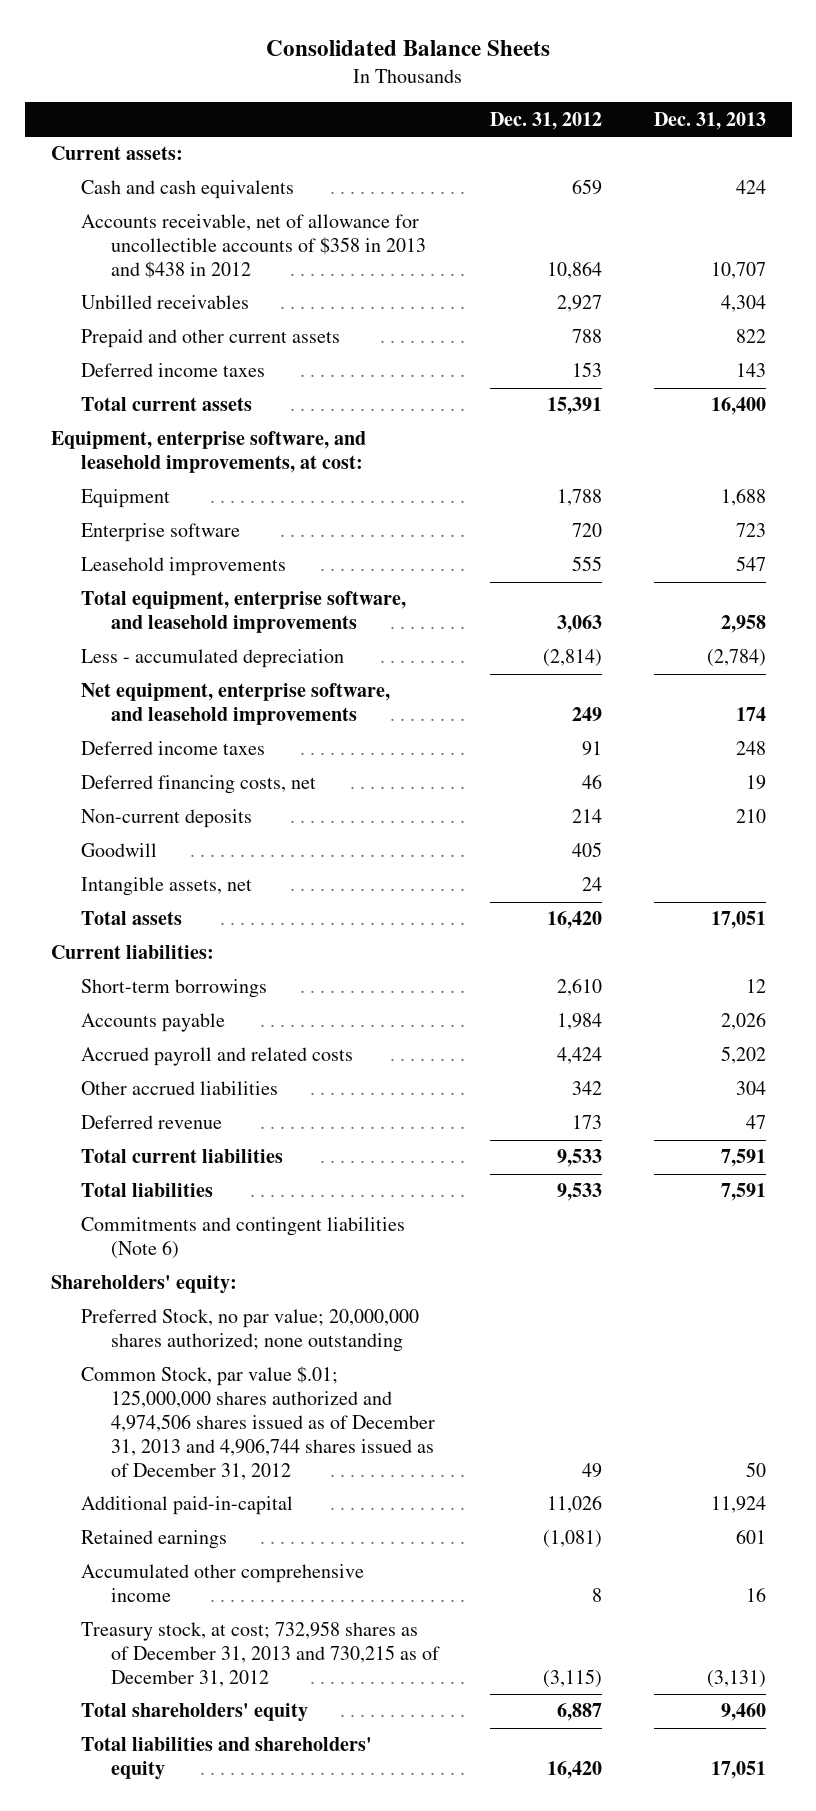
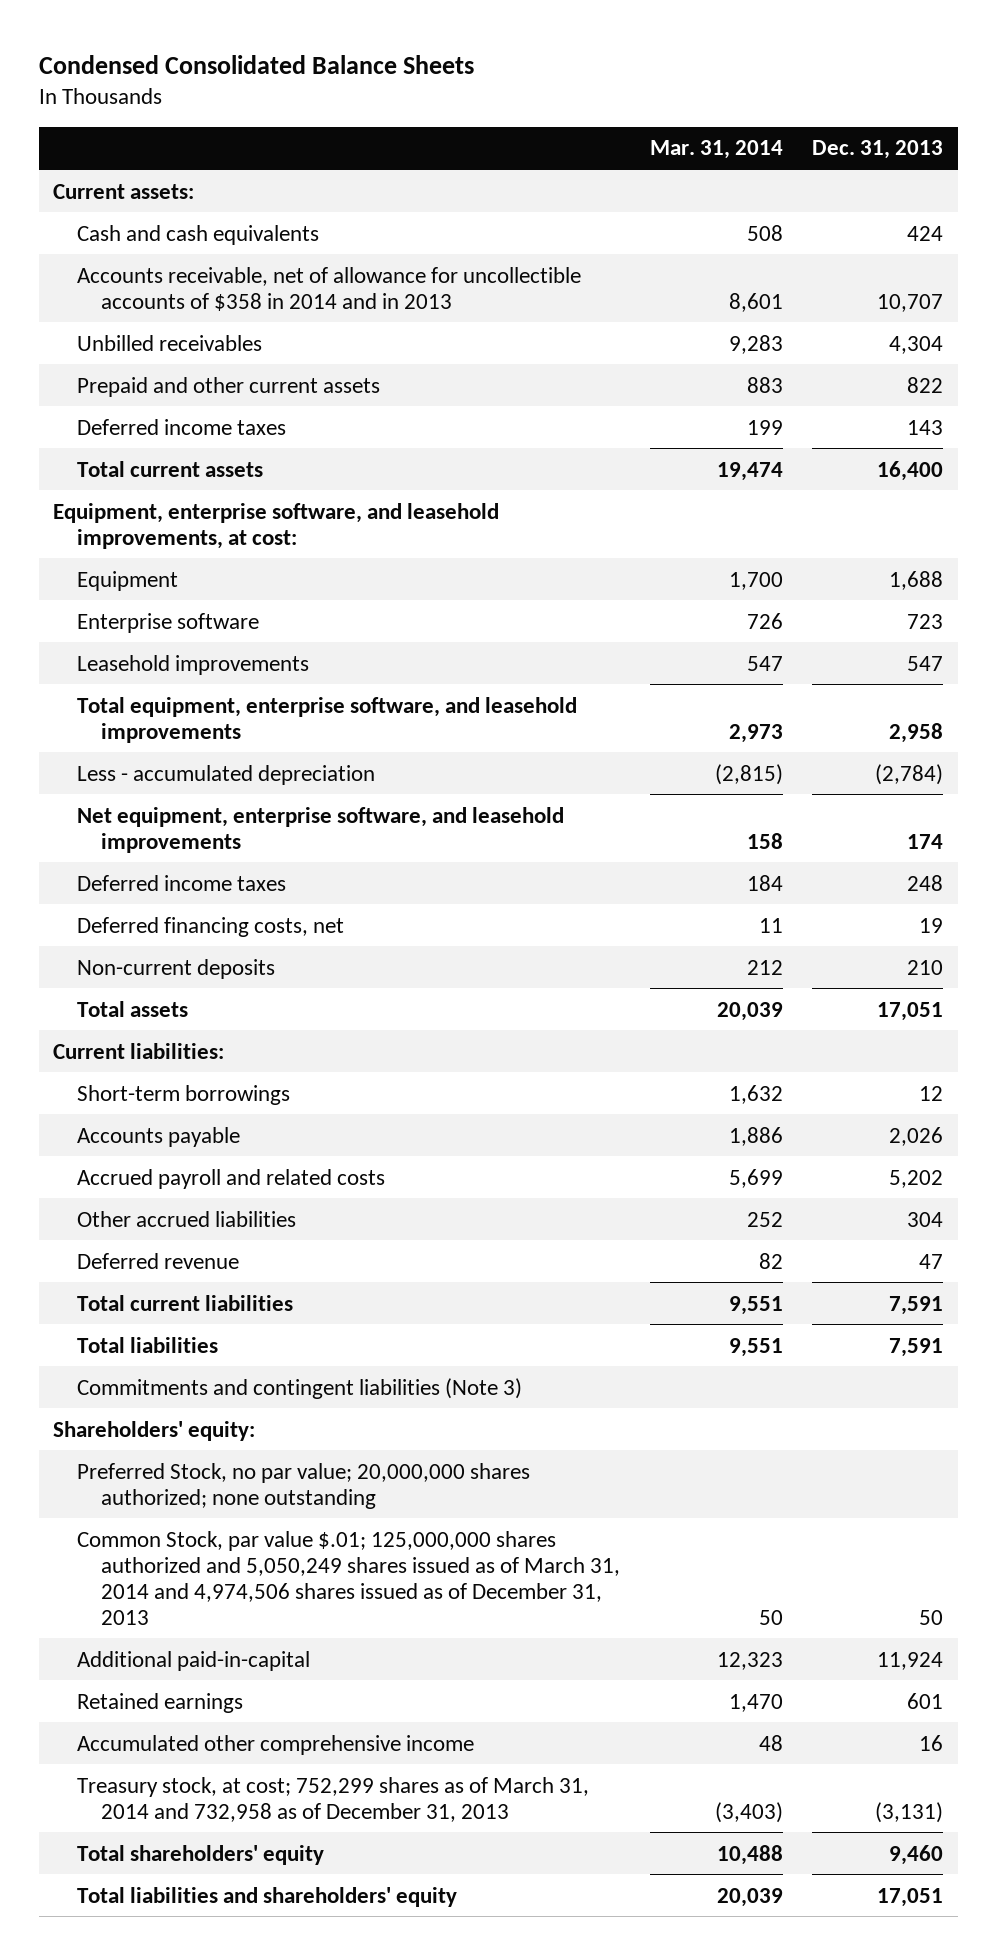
[266,39,551,56] Consolidated Balance Sheets -> [38,54,474,74] Condensed Consolidated Balance Sheets
[490,111,603,130] Dec. 31, 2012 -> none
none -> [649,140,783,160] Mar. 31, 2014
[80,214,427,279] Accounts receivable, net of allowance for uncollectible accounts of $358 in 2013 and $438 in 2012 -> [77,266,582,311] Accounts receivable, net of allowance for uncollectible accounts of $358 in 2014 and in 2013
[80,843,157,858] Goodwill -> none
[80,877,252,897] Intangible assets, net -> none
[80,1217,405,1260] Commitments and contingent liabilities (Note 6) -> [77,1377,523,1399] Commitments and contingent liabilities (Note 3)
[80,1366,436,1480] Common Stock, par value $.01; 125,000,000 shares authorized and 4,974,506 shares issued as of December 31, 2013 and 4,906,744 shares issued as of December 31, 2012 -> [77,1530,621,1625] Common Stock, par value $.01; 125,000,000 shares authorized and 5,050,249 shares issued as of March 31, 2014 and 4,974,506 shares issued as of December 31, 2013
[80,1621,441,1688] Treasury stock, at cost; 732,958 shares as of December 31, 2013 and 730,215 as of December 31, 2012 -> [77,1776,590,1822] Treasury stock, at cost; 752,299 shares as of March 31, 2014 and 732,958 as of December 31, 2013

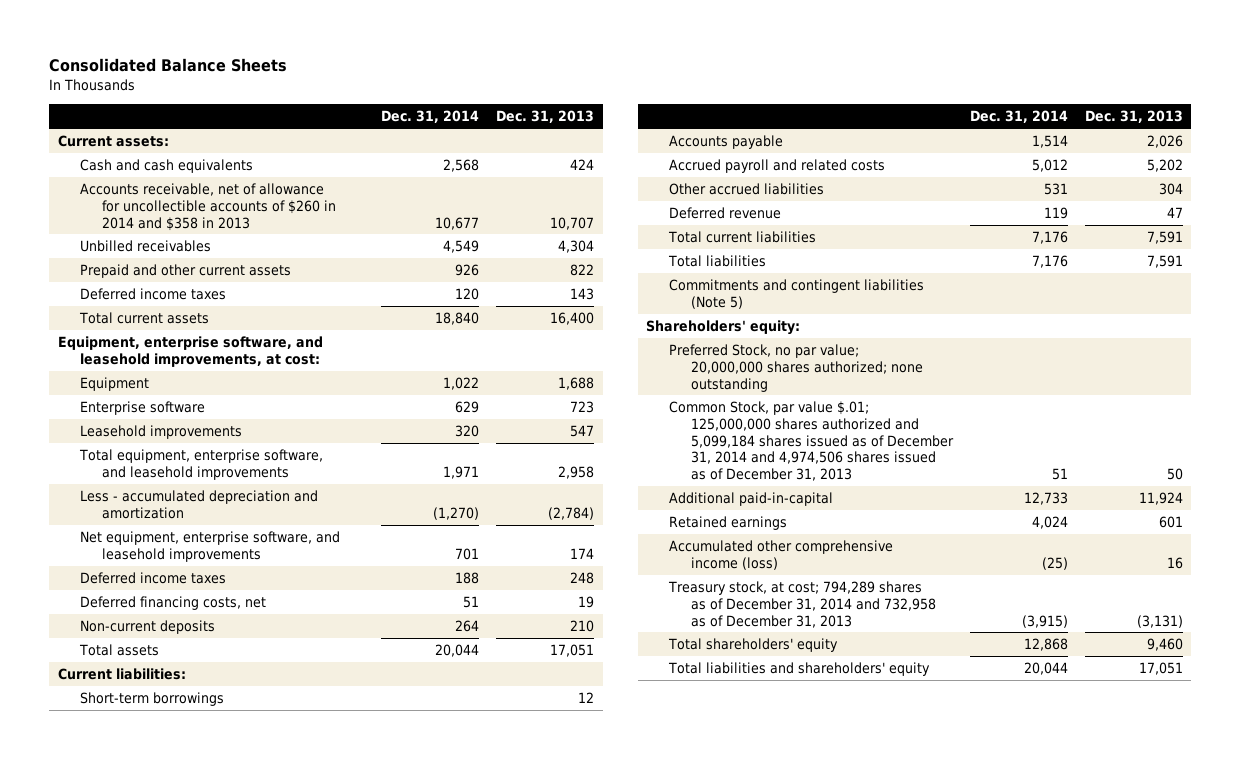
[38,54,474,74] Condensed Consolidated Balance Sheets -> [49,57,288,72] Consolidated Balance Sheets
[649,140,783,160] Mar. 31, 2014 -> none
none -> [381,110,480,124] Dec. 31, 2014
[77,266,582,311] Accounts receivable, net of allowance for uncollectible accounts of $358 in 2014 and in 2013 -> [79,183,337,231] Accounts receivable, net of allowance for uncollectible accounts of $260 in 2014 and $358 in 2013
[77,764,376,785] Less - accumulated depreciation -> [79,490,318,519] Less - accumulated depreciation and amortization
[77,1377,523,1399] Commitments and contingent liabilities (Note 3) -> [668,279,924,309] Commitments and contingent liabilities (Note 5)
[77,1530,621,1625] Common Stock, par value $.01; 125,000,000 shares authorized and 5,050,249 shares issued as of March 31, 2014 and 4,974,506 shares issued as of December 31, 2013 -> [668,401,954,482] Common Stock, par value $.01; 125,000,000 shares authorized and 5,099,184 shares issued as of December 31, 2014 and 4,974,506 shares issued as of December 31, 2013
[77,1734,475,1755] Accumulated other comprehensive income -> [668,540,893,570] Accumulated other comprehensive income (loss)
[77,1776,590,1822] Treasury stock, at cost; 752,299 shares as of March 31, 2014 and 732,958 as of December 31, 2013 -> [667,581,936,628] Treasury stock, at cost; 794,289 shares as of December 31, 2014 and 732,958 as of December 31, 2013

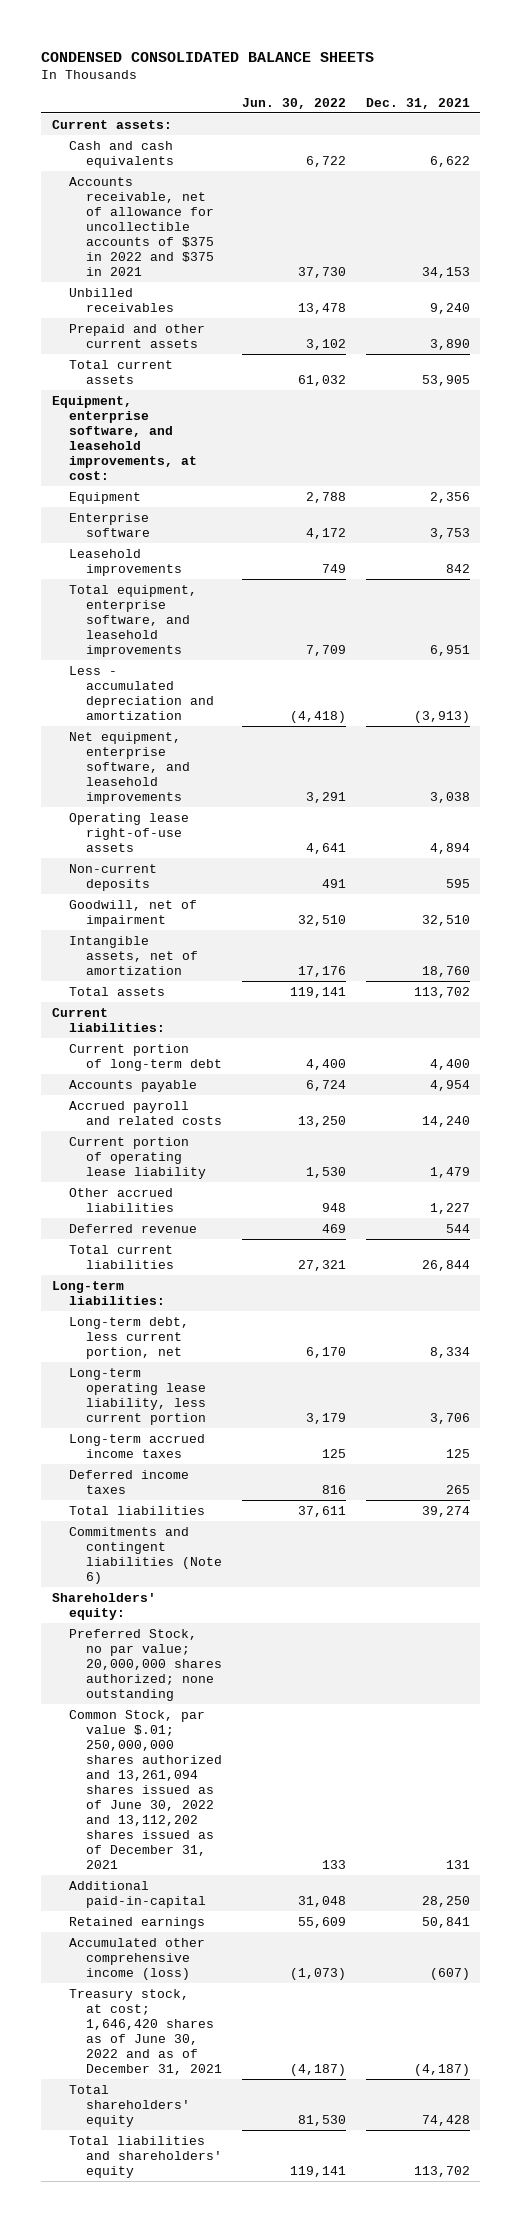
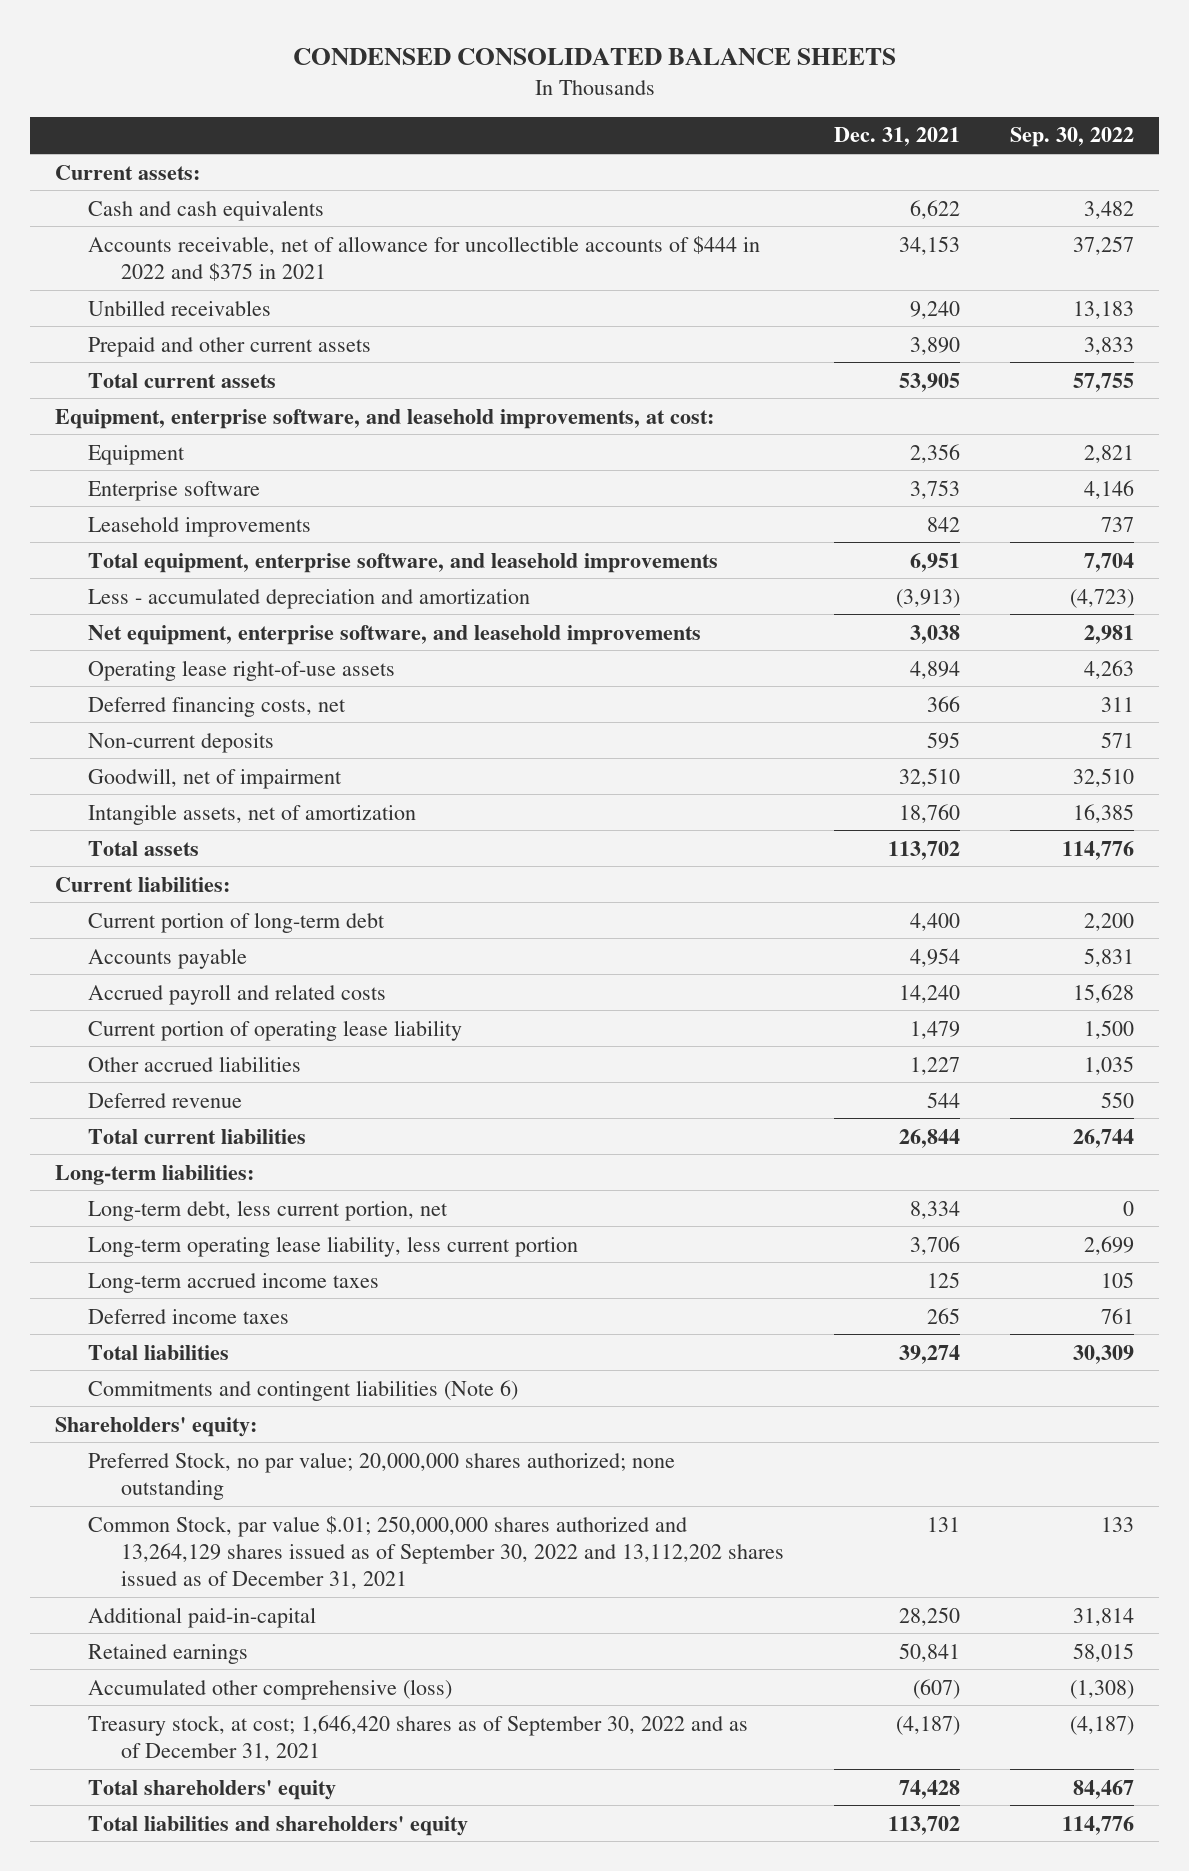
[241,97,346,109] Jun. 30, 2022 -> none
none -> [1009,127,1134,148] Sep. 30, 2022
[68,176,214,276] Accounts receivable, net of allowance for uncollectible accounts of $375 in 2022 and $375 in 2021 -> [87,235,760,281] Accounts receivable, net of allowance for uncollectible accounts of $444 in 2022 and $375 in 2021
none -> [87,696,346,717] Deferred financing costs, net
[68,1709,222,1870] Common Stock, par value $.01; 250,000,000 shares authorized and 13,261,094 shares issued as of June 30, 2022 and 13,112,202 shares issued as of December 31, 2021 -> [87,1515,784,1590] Common Stock, par value $.01; 250,000,000 shares authorized and 13,264,129 shares issued as of September 30, 2022 and 13,112,202 shares issued as of December 31, 2021
[68,1937,205,1980] Accumulated other comprehensive income (loss) -> [87,1678,452,1700] Accumulated other comprehensive (loss)
[68,1988,222,2075] Treasury stock, at cost; 1,646,420 shares as of June 30, 2022 and as of December 31, 2021 -> [87,1714,748,1761] Treasury stock, at cost; 1,646,420 shares as of September 30, 2022 and as of December 31, 2021

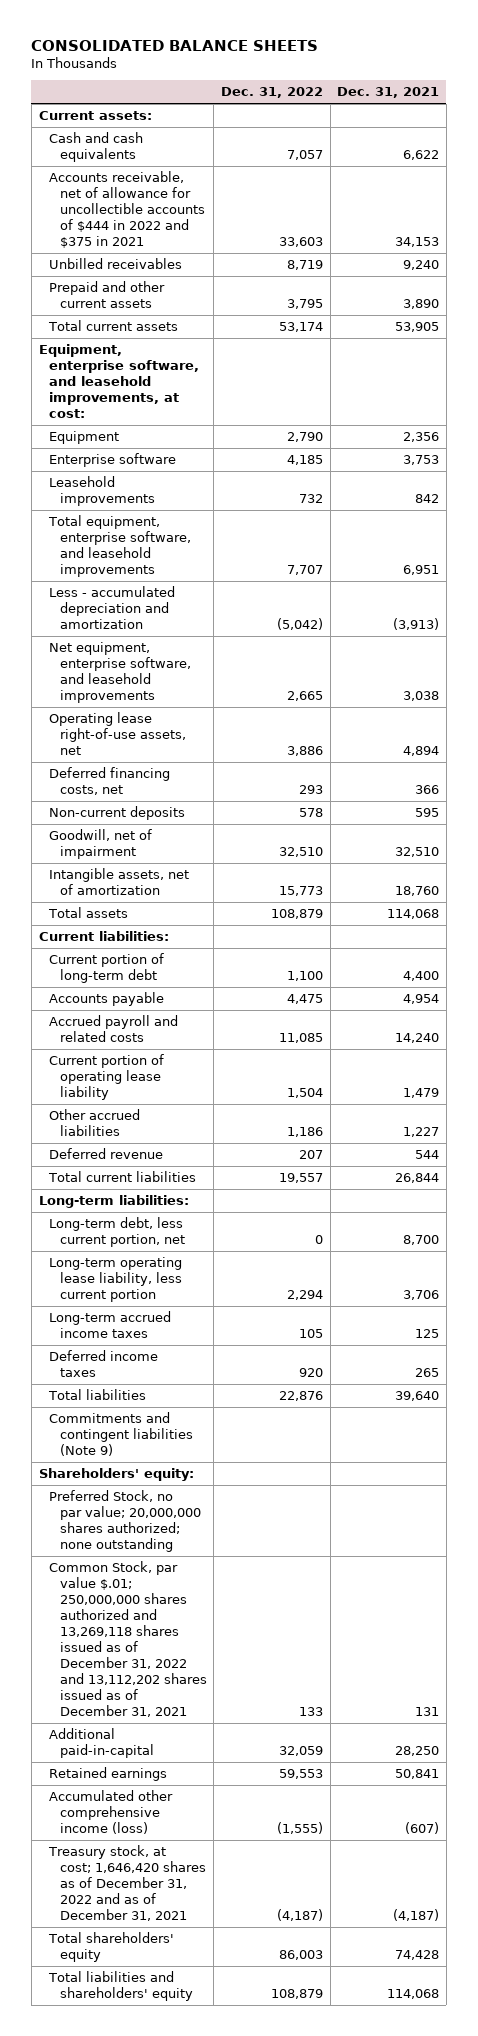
[292,47,896,65] CONDENSED CONSOLIDATED BALANCE SHEETS -> [31,39,319,51] CONSOLIDATED BALANCE SHEETS
[1009,127,1134,148] Sep. 30, 2022 -> none
none -> [220,87,323,99] Dec. 31, 2022
[87,659,395,681] Operating lease right-of-use assets -> [49,712,186,756] Operating lease right-of-use assets, net
[887,840,960,860] 113,702 -> [387,909,440,920] 114,068
[909,1200,960,1219] 8,334 -> [403,1235,440,1246] 8,700
[898,1344,960,1364] 39,274 -> [395,1391,440,1402] 39,640
[87,1379,518,1401] Commitments and contingent liabilities (Note 6) -> [49,1412,193,1457] Commitments and contingent liabilities (Note 9)
[87,1515,784,1590] Common Stock, par value $.01; 250,000,000 shares authorized and 13,264,129 shares issued as of September 30, 2022 and 13,112,202 shares issued as of December 31, 2021 -> [49,1561,207,1718] Common Stock, par value $.01; 250,000,000 shares authorized and 13,269,118 shares issued as of December 31, 2022 and 13,112,202 shares issued as of December 31, 2021
[87,1678,452,1700] Accumulated other comprehensive (loss) -> [49,1790,174,1835] Accumulated other comprehensive income (loss)
[87,1714,748,1761] Treasury stock, at cost; 1,646,420 shares as of September 30, 2022 and as of December 31, 2021 -> [48,1845,206,1922] Treasury stock, at cost; 1,646,420 shares as of December 31, 2022 and as of December 31, 2021
[887,1815,960,1835] 113,702 -> [387,1989,440,2000] 114,068

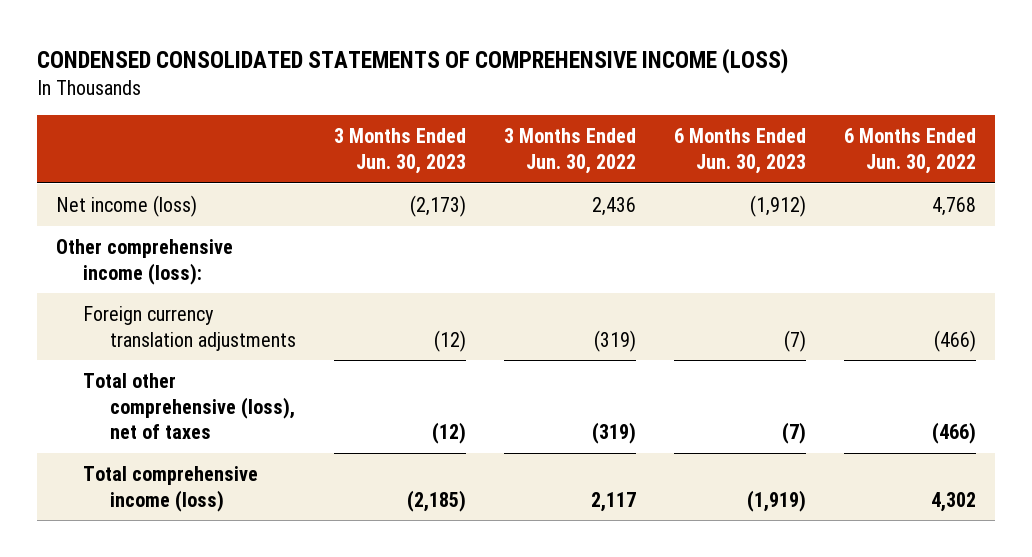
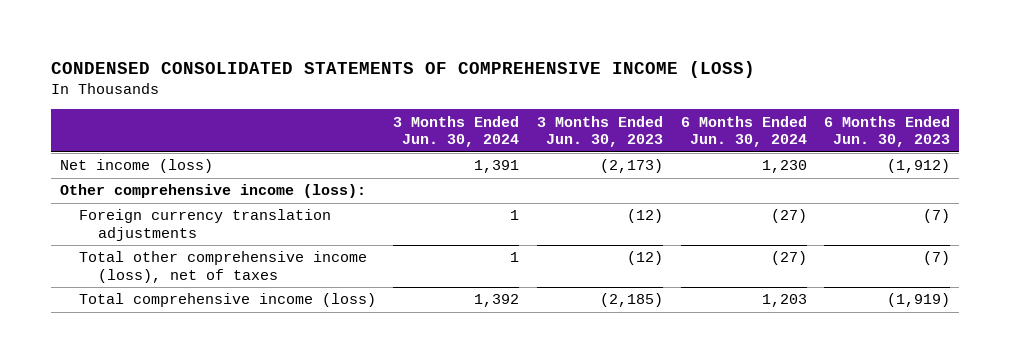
[504,128,637,175] 3 Months Ended Jun. 30, 2022 -> none
[844,128,977,175] 6 Months Ended Jun. 30, 2022 -> none
none -> [393,115,520,148] 3 Months Ended Jun. 30, 2024
none -> [680,115,807,148] 6 Months Ended Jun. 30, 2024
[83,372,296,440] Total other comprehensive (loss), net of taxes -> [78,251,367,283] Total other comprehensive income (loss), net of taxes

